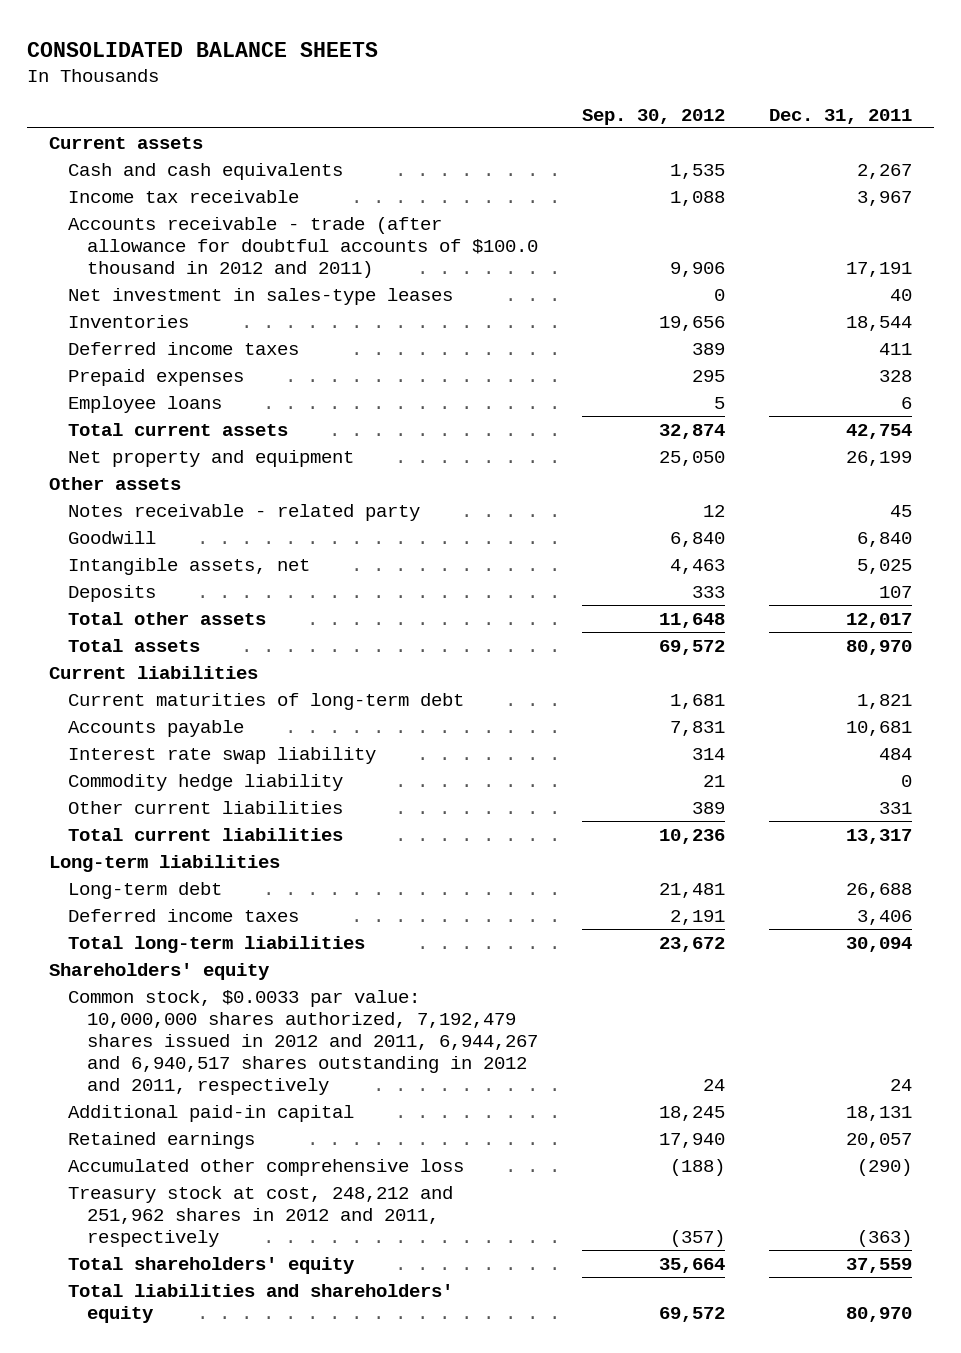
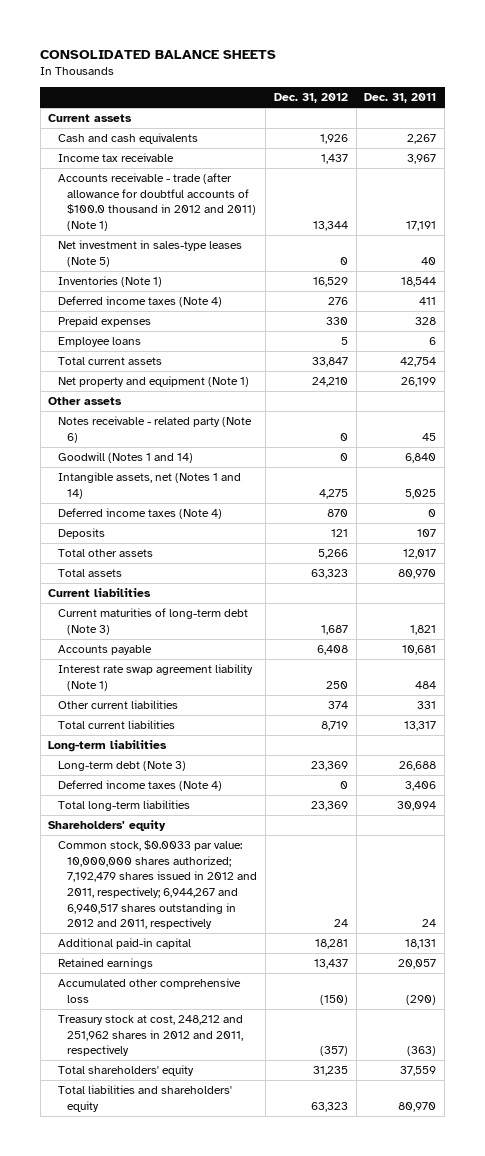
[581,108,725,125] Sep. 30, 2012 -> none
none -> [273,93,348,104] Dec. 31, 2012
[68,216,539,278] Accounts receivable - trade (after allowance for doubtful accounts of $100.0 thousand in 2012 and 2011) -> [57,173,257,231] Accounts receivable - trade (after allowance for doubtful accounts of $100.0 thousand in 2012 and 2011) (Note 1)
[68,287,454,305] Net investment in sales-type leases -> [57,240,242,267] Net investment in sales-type leases (Note 5)
[68,314,190,328] Inventories -> [57,276,162,288] Inventories (Note 1)
[68,341,300,355] Deferred income taxes -> [57,296,222,308] Deferred income taxes (Note 4)
[68,449,355,467] Net property and equipment -> [57,376,249,388] Net property and equipment (Note 1)
[68,503,421,521] Notes receivable - related party -> [57,416,252,443] Notes receivable - related party (Note 6)
[68,530,157,544] Goodwill -> [57,452,193,464] Goodwill (Notes 1 and 14)
[68,557,311,575] Intangible assets, net -> [57,472,241,499] Intangible assets, net (Notes 1 and 14)
none -> [57,508,222,520] Deferred income taxes (Note 4)
[68,692,465,710] Current maturities of long-term debt -> [57,608,248,635] Current maturities of long-term debt (Note 3)
[68,773,344,791] Commodity hedge liability -> none
[68,746,377,764] Interest rate swap liability -> [57,664,253,691] Interest rate swap agreement liability (Note 1)
[68,881,223,899] Long-term debt -> [57,761,186,772] Long-term debt (Note 3)
[68,908,300,922] Deferred income taxes -> [57,780,222,792] Deferred income taxes (Note 4)
[68,989,539,1095] Common stock, $0.0033 par value: 10,000,000 shares authorized, 7,192,479 shares issued in 2012 and 2011, 6,944,267 and 6,940,517 shares outstanding in 2012 and 2011, respectively -> [57,840,258,930] Common stock, $0.0033 par value: 10,000,000 shares authorized; 7,192,479 shares issued in 2012 and 2011, respectively; 6,944,267 and 6,940,517 shares outstanding in 2012 and 2011, respectively

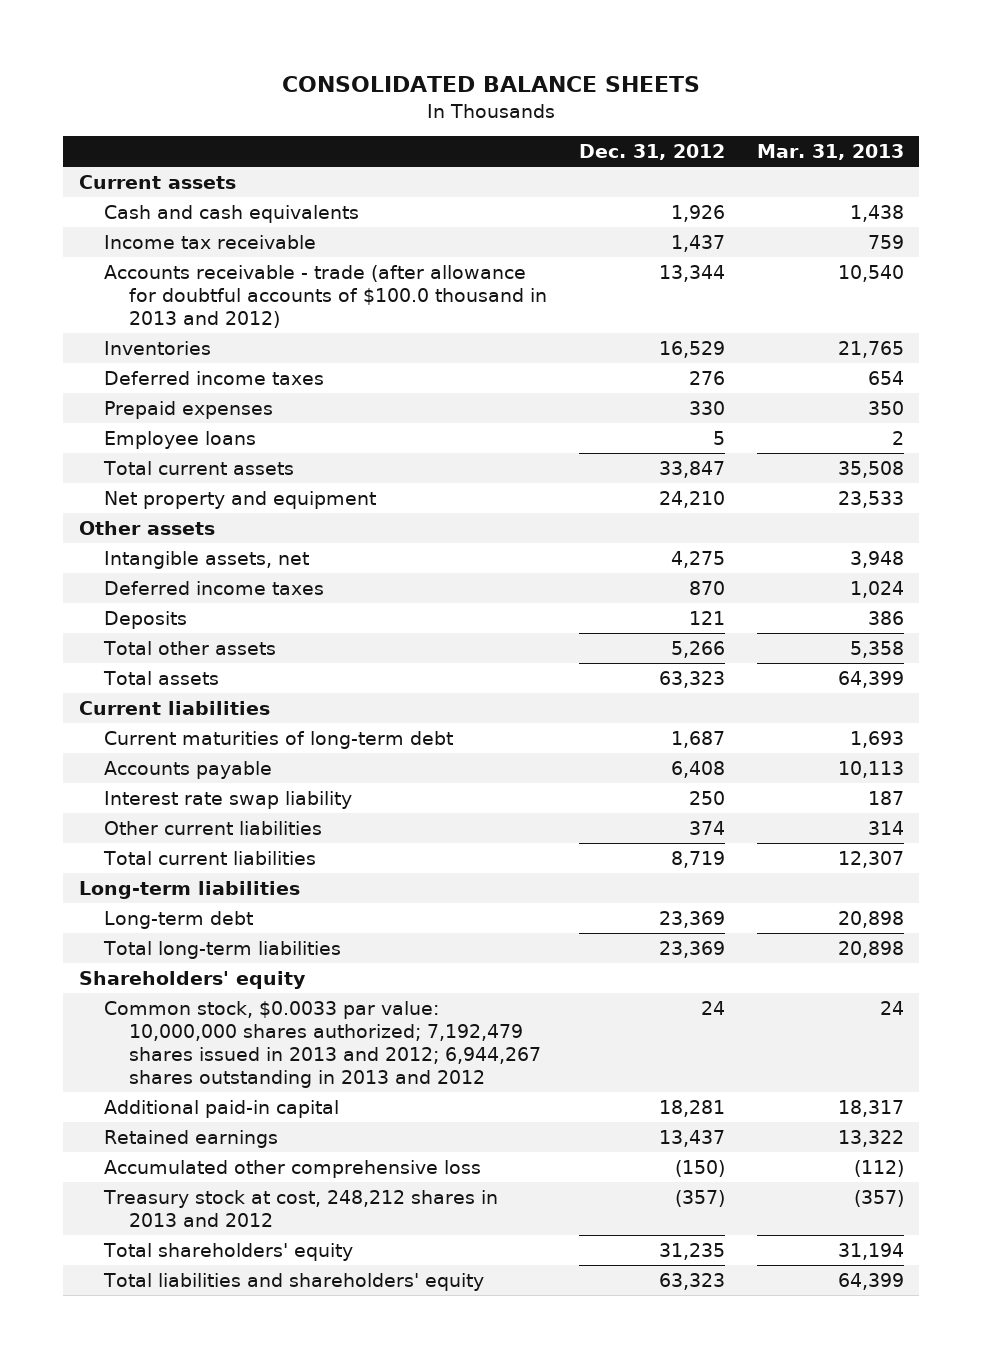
[364,93,437,104] Dec. 31, 2011 -> none
none -> [756,144,904,161] Mar. 31, 2013
[57,240,242,267] Net investment in sales-type leases (Note 5) -> none
[57,173,257,231] Accounts receivable - trade (after allowance for doubtful accounts of $100.0 thousand in 2012 and 2011) (Note 1) -> [103,264,548,328] Accounts receivable - trade (after allowance for doubtful accounts of $100.0 thousand in 2013 and 2012)
[57,276,162,288] Inventories (Note 1) -> [103,340,211,355] Inventories
[57,296,222,308] Deferred income taxes (Note 4) -> [103,370,324,385] Deferred income taxes
[57,376,249,388] Net property and equipment (Note 1) -> [103,490,376,509] Net property and equipment
[57,416,252,443] Notes receivable - related party (Note 6) -> none
[57,452,193,464] Goodwill (Notes 1 and 14) -> none
[57,472,241,499] Intangible assets, net (Notes 1 and 14) -> [103,550,309,569] Intangible assets, net
[57,508,222,520] Deferred income taxes (Note 4) -> [103,580,324,595] Deferred income taxes
[57,608,248,635] Current maturities of long-term debt (Note 3) -> [103,730,453,749] Current maturities of long-term debt
[57,664,253,691] Interest rate swap agreement liability (Note 1) -> [103,790,352,809] Interest rate swap liability
[57,780,222,792] Deferred income taxes (Note 4) -> none
[57,761,186,772] Long-term debt (Note 3) -> [103,910,253,929] Long-term debt
[57,840,258,930] Common stock, $0.0033 par value: 10,000,000 shares authorized; 7,192,479 shares issued in 2012 and 2011, respectively; 6,944,267 and 6,940,517 shares outstanding in 2012 and 2011, respectively -> [103,1000,542,1088] Common stock, $0.0033 par value: 10,000,000 shares authorized; 7,192,479 shares issued in 2013 and 2012; 6,944,267 shares outstanding in 2013 and 2012
[57,1015,244,1057] Treasury stock at cost, 248,212 and 251,962 shares in 2012 and 2011, respectively -> [102,1189,498,1227] Treasury stock at cost, 248,212 shares in 2013 and 2012

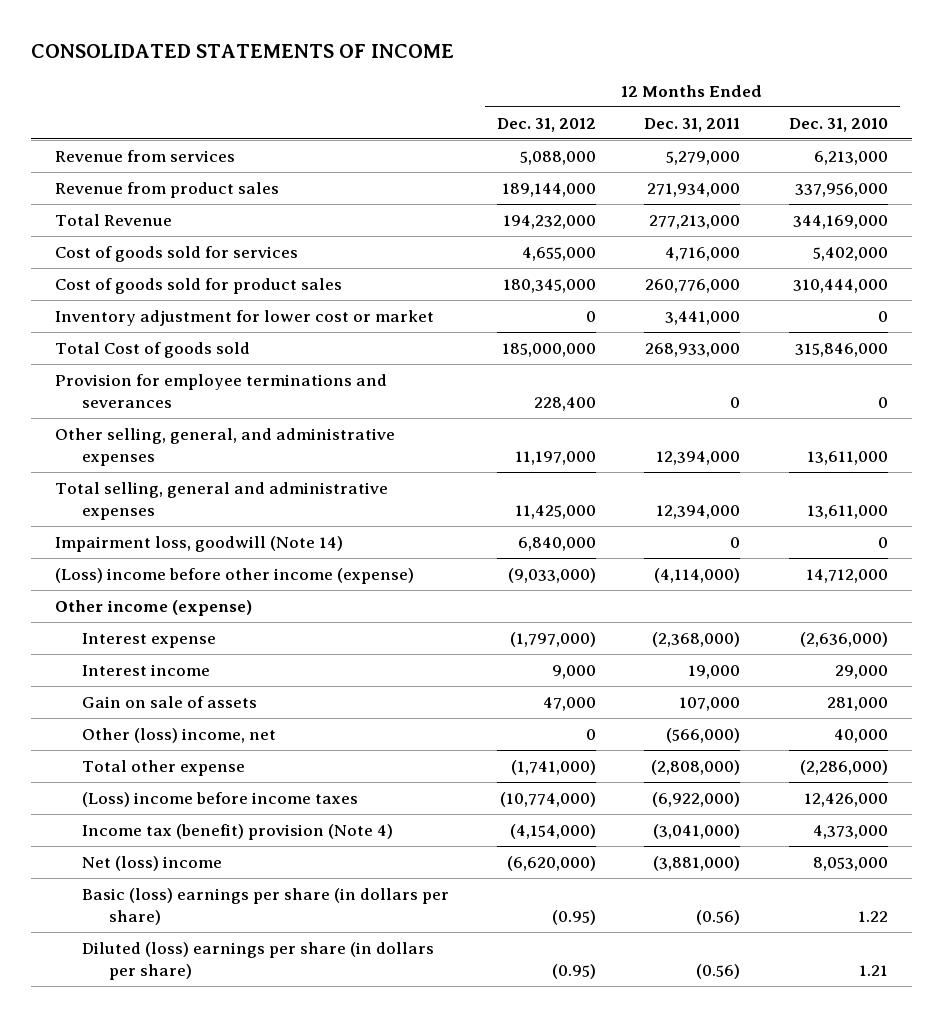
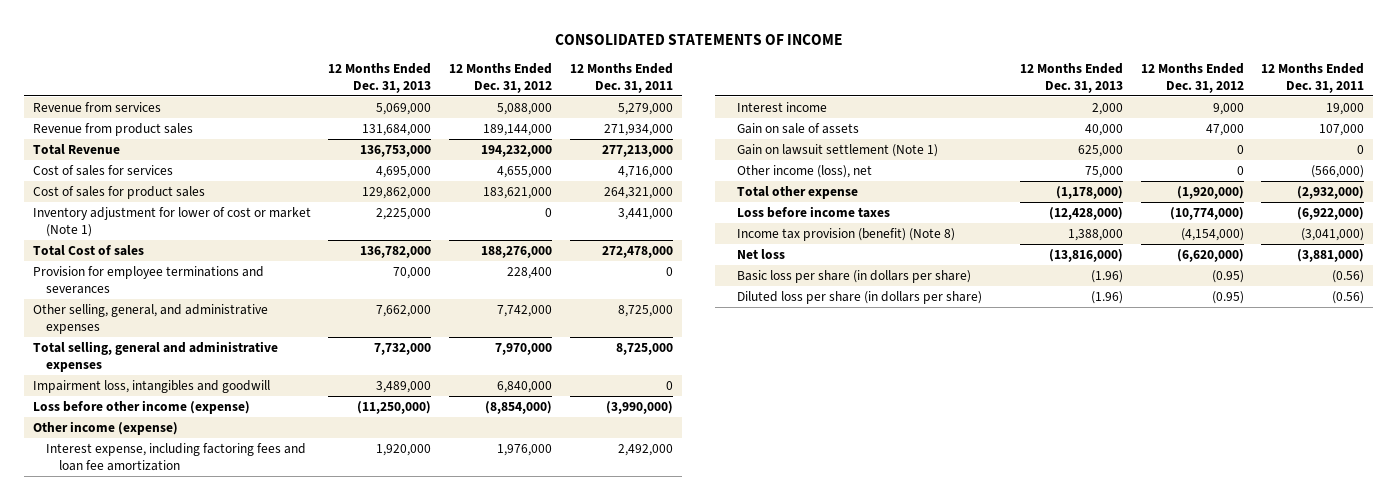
[788,117,888,132] Dec. 31, 2010 -> none
none -> [328,62,432,93] 12 Months Ended Dec. 31, 2013
[54,245,298,262] Cost of goods sold for services -> [32,164,173,176] Cost of sales for services
[54,277,342,294] Cost of goods sold for product sales -> [32,185,205,199] Cost of sales for product sales
[503,278,597,293] 180,345,000 -> [483,186,553,199] 183,621,000
[645,278,741,293] 260,776,000 -> [603,186,673,199] 264,321,000
[54,309,434,326] Inventory adjustment for lower cost or market -> [32,206,311,237] Inventory adjustment for lower of cost or market (Note 1)
[54,341,250,358] Total Cost of goods sold -> [32,244,144,256] Total Cost of sales
[502,342,597,357] 185,000,000 -> [481,245,553,258] 188,276,000
[645,342,741,357] 268,933,000 -> [601,245,673,258] 272,478,000
[515,451,597,466] 11,197,000 -> [497,304,553,317] 7,742,000
[656,451,741,466] 12,394,000 -> [617,304,673,317] 8,725,000
[515,505,597,520] 11,425,000 -> [495,342,553,355] 7,970,000
[656,505,741,520] 12,394,000 -> [615,342,673,355] 8,725,000
[54,535,343,552] Impairment loss, goodwill (Note 14) -> [32,379,270,393] Impairment loss, intangibles and goodwill
[54,567,414,584] (Loss) income before other income (expense) -> [32,399,250,414] Loss before other income (expense)
[508,567,597,583] (9,033,000) -> [485,400,553,414] (8,854,000)
[654,567,741,583] (4,114,000) -> [605,400,673,414] (3,990,000)
[81,632,216,648] Interest expense -> none
none -> [45,442,306,471] Interest expense, including factoring fees and loan fee amortization
none -> [737,143,939,157] Gain on lawsuit settlement (Note 1)
[81,727,276,743] Other (loss) income, net -> [737,164,873,178] Other income (loss), net
[511,759,597,775] (1,741,000) -> [1176,185,1244,199] (1,920,000)
[651,759,741,775] (2,808,000) -> [1297,185,1365,199] (2,932,000)
[81,791,358,807] (Loss) income before income taxes -> [737,205,891,218] Loss before income taxes
[81,823,393,840] Income tax (benefit) provision (Note 4) -> [737,227,956,241] Income tax provision (benefit) (Note 8)
[81,855,222,871] Net (loss) income -> [737,248,786,259] Net loss
[81,887,449,926] Basic (loss) earnings per share (in dollars per share) -> [737,269,972,283] Basic loss per share (in dollars per share)
[81,941,434,981] Diluted (loss) earnings per share (in dollars per share) -> [737,290,983,304] Diluted loss per share (in dollars per share)

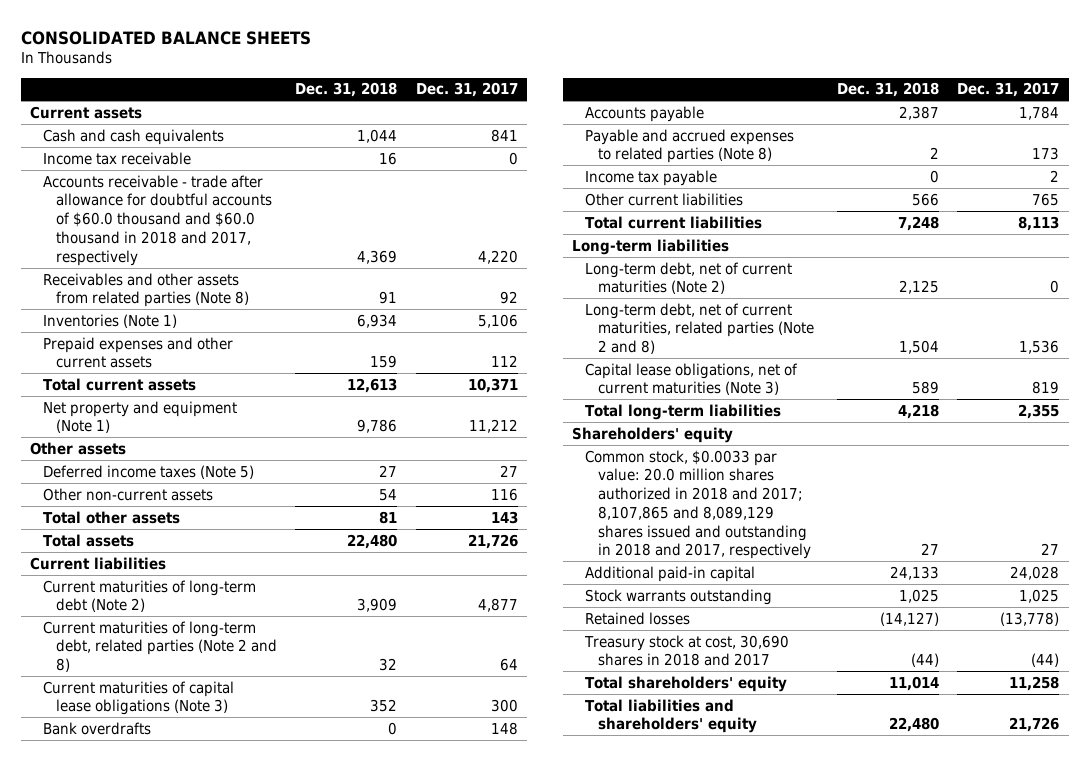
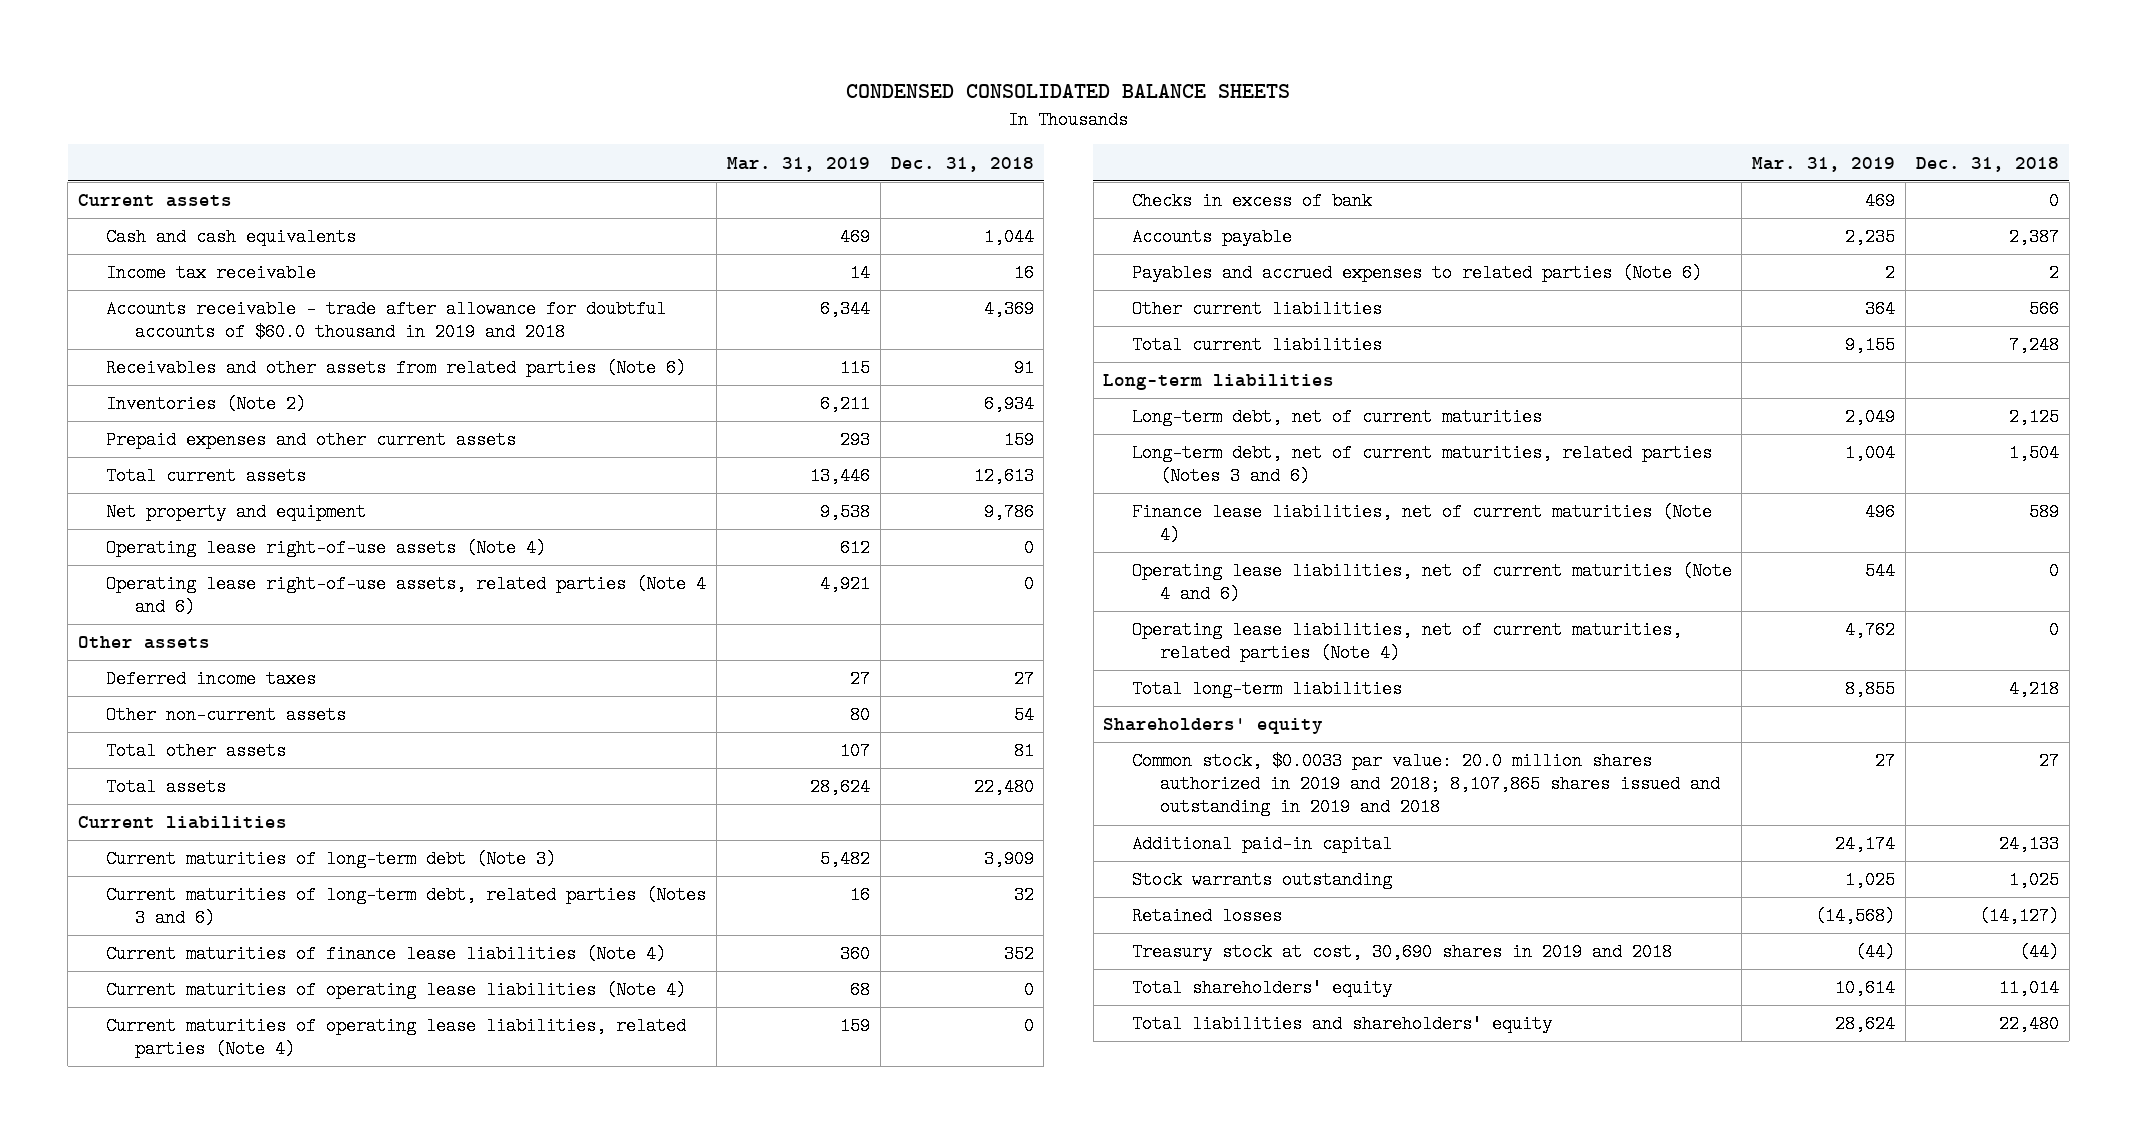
[21,30,312,45] CONSOLIDATED BALANCE SHEETS -> [846,84,1291,99] CONDENSED CONSOLIDATED BALANCE SHEETS
[415,82,518,98] Dec. 31, 2017 -> none
none -> [726,156,870,172] Mar. 31, 2019
[43,174,272,266] Accounts receivable - trade after allowance for doubtful accounts of $60.0 thousand and $60.0 thousand in 2018 and 2017, respectively -> [106,300,667,342] Accounts receivable - trade after allowance for doubtful accounts of $60.0 thousand in 2019 and 2018
[43,272,249,308] Receivables and other assets from related parties (Note 8) -> [106,359,687,378] Receivables and other assets from related parties (Note 6)
[43,313,178,328] Inventories (Note 1) -> [106,395,307,414] Inventories (Note 2)
[43,400,238,434] Net property and equipment (Note 1) -> [106,503,367,522] Net property and equipment
none -> [106,539,547,558] Operating lease right-of-use assets (Note 4)
none -> [106,575,707,617] Operating lease right-of-use assets, related parties (Note 4 and 6)
[43,464,255,479] Deferred income taxes (Note 5) -> [106,670,317,689] Deferred income taxes
[43,579,257,613] Current maturities of long-term debt (Note 2) -> [106,850,557,869] Current maturities of long-term debt (Note 3)
[43,620,277,673] Current maturities of long-term debt, related parties (Note 2 and 8) -> [106,886,707,928] Current maturities of long-term debt, related parties (Notes 3 and 6)
[43,680,235,716] Current maturities of capital lease obligations (Note 3) -> [106,945,667,964] Current maturities of finance lease liabilities (Note 4)
none -> [106,981,687,1000] Current maturities of operating lease liabilities (Note 4)
none -> [106,1017,687,1059] Current maturities of operating lease liabilities, related parties (Note 4)
[43,721,152,735] Bank overdrafts -> [1131,192,1372,211] Checks in excess of bank
[584,169,717,186] Income tax payable -> none
[584,128,794,164] Payable and accrued expenses to related parties (Note 8) -> [1131,264,1702,283] Payables and accrued expenses to related parties (Note 6)
[584,261,792,295] Long-term debt, net of current maturities (Note 2) -> [1131,408,1542,427] Long-term debt, net of current maturities
[584,302,814,355] Long-term debt, net of current maturities, related parties (Note 2 and 8) -> [1131,444,1712,486] Long-term debt, net of current maturities, related parties (Notes 3 and 6)
[584,362,798,396] Capital lease obligations, net of current maturities (Note 3) -> [1131,503,1712,545] Finance lease liabilities, net of current maturities (Note 4)
none -> [1131,562,1732,604] Operating lease liabilities, net of current maturities (Note 4 and 6)
none -> [1131,621,1682,663] Operating lease liabilities, net of current maturities, related parties (Note 4)
[584,449,811,560] Common stock, $0.0033 par value: 20.0 million shares authorized in 2018 and 2017; 8,107,865 and 8,089,129 shares issued and outstanding in 2018 and 2017, respectively -> [1131,752,1721,817] Common stock, $0.0033 par value: 20.0 million shares authorized in 2019 and 2018; 8,107,865 shares issued and outstanding in 2019 and 2018
[583,634,789,667] Treasury stock at cost, 30,690 shares in 2018 and 2017 -> [1131,943,1672,962] Treasury stock at cost, 30,690 shares in 2019 and 2018

